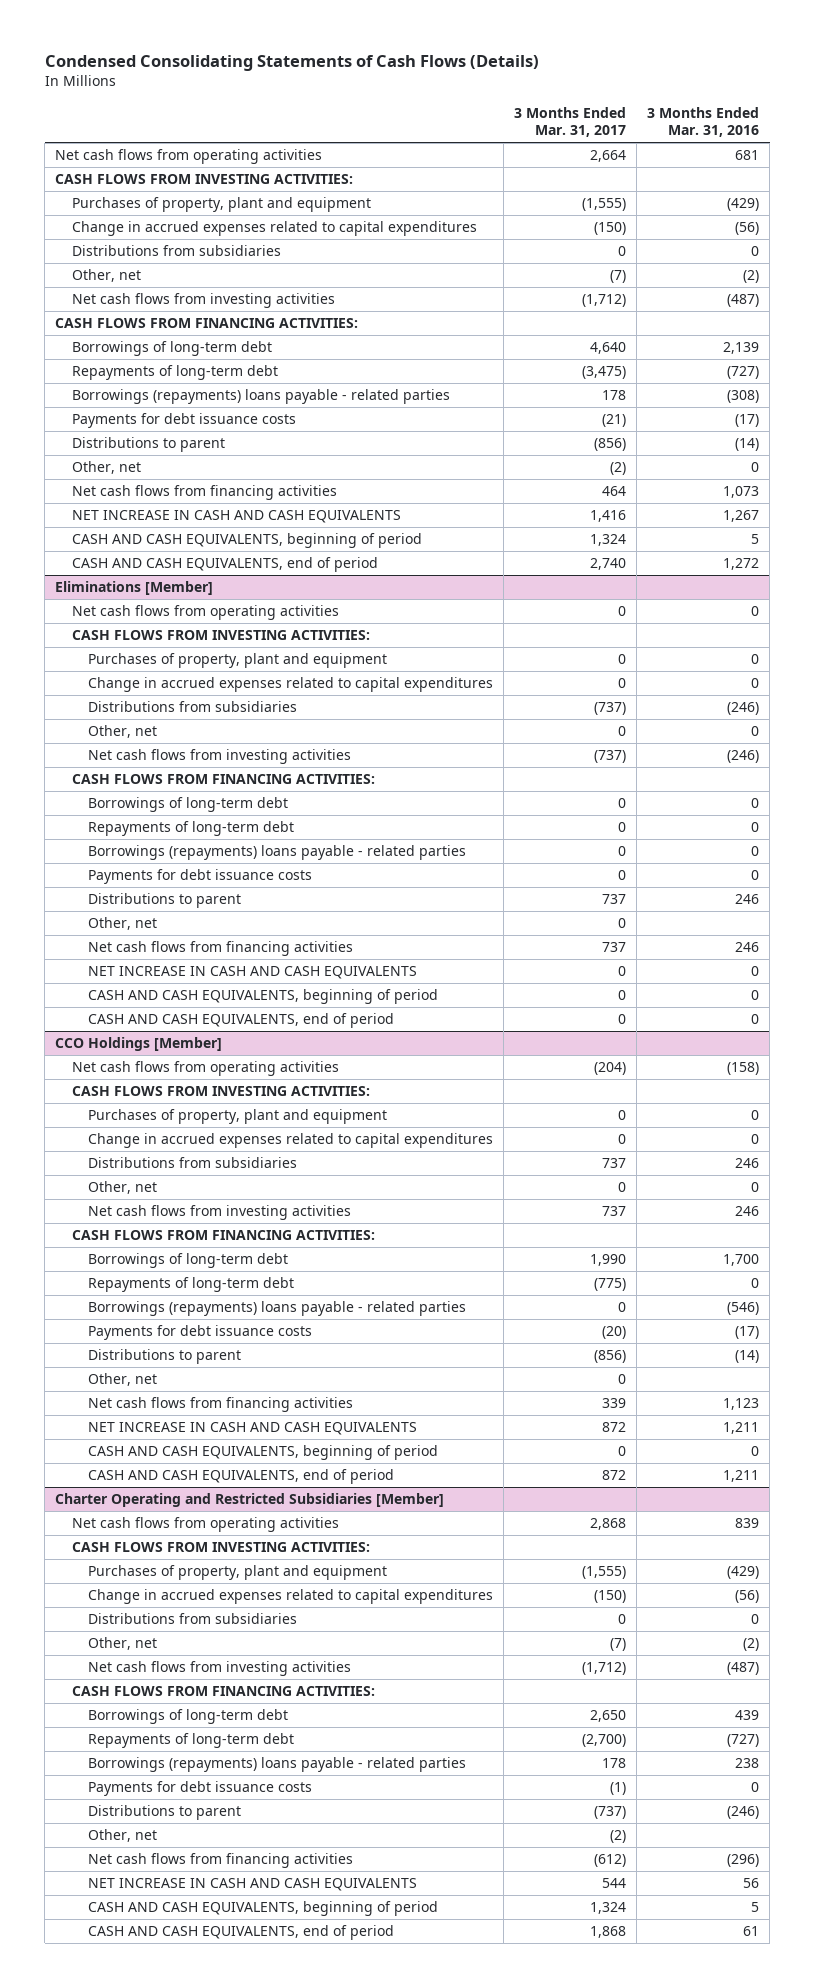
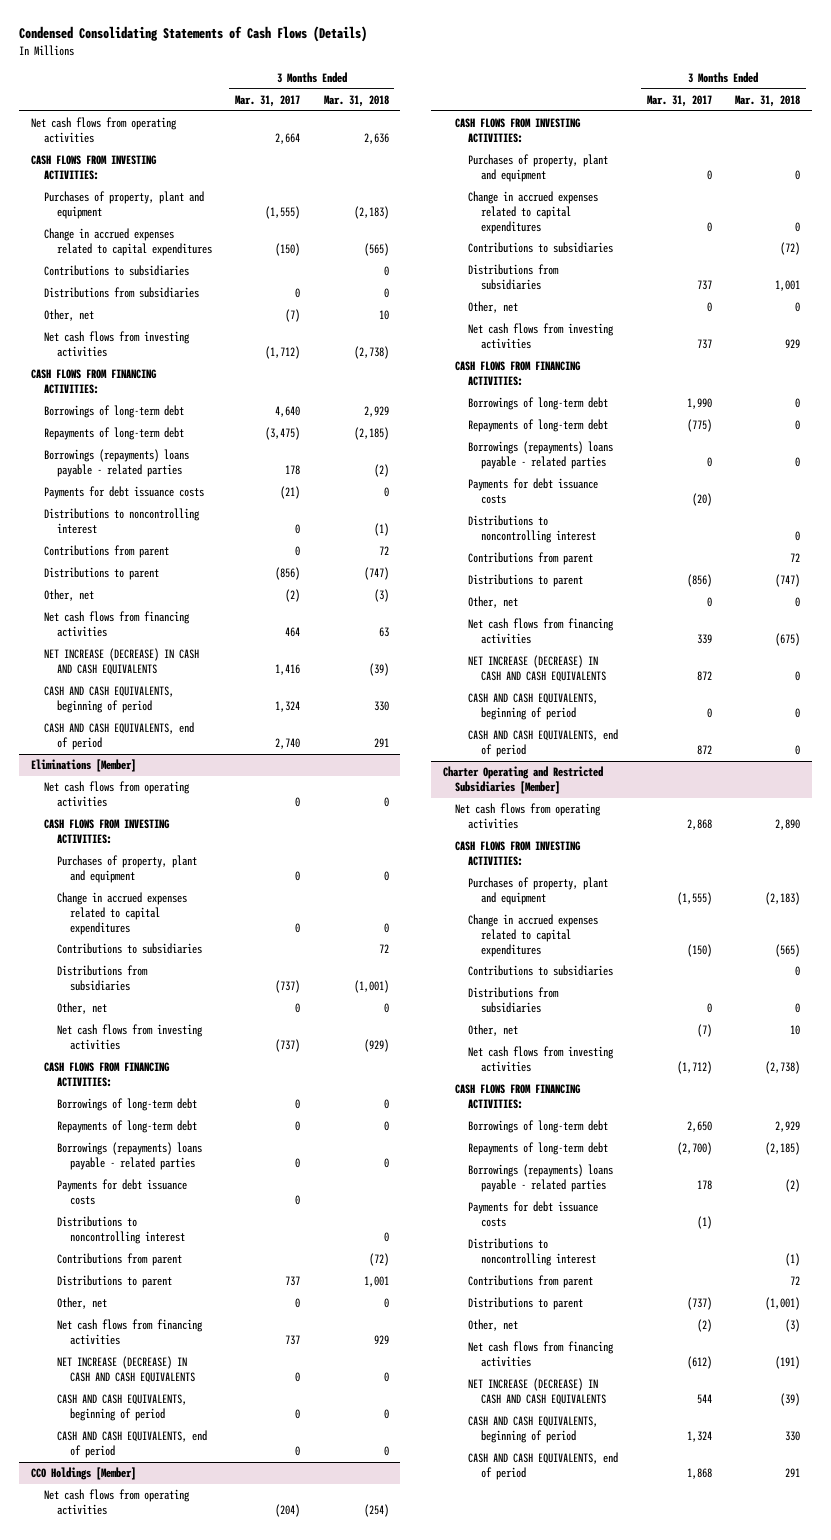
[647,106,760,138] 3 Months Ended Mar. 31, 2016 -> none
none -> [323,95,389,108] Mar. 31, 2018
none -> [43,265,189,277] Contributions to subsidiaries
none -> [43,508,200,534] Distributions to noncontrolling interest
none -> [43,545,169,559] Contributions from parent
[71,510,401,524] NET INCREASE IN CASH AND CASH EQUIVALENTS -> [43,648,199,675] NET INCREASE (DECREASE) IN CASH AND CASH EQUIVALENTS
none -> [56,943,202,955] Contributions to subsidiaries
none -> [56,1216,185,1244] Distributions to noncontrolling interest
none -> [56,1253,182,1267] Contributions from parent
[87,966,417,980] NET INCREASE IN CASH AND CASH EQUIVALENTS -> [56,1356,195,1383] NET INCREASE (DECREASE) IN CASH AND CASH EQUIVALENTS
none -> [468,242,614,254] Contributions to subsidiaries
none -> [468,515,597,543] Distributions to noncontrolling interest
none -> [468,552,594,566] Contributions from parent
[87,1422,417,1436] NET INCREASE IN CASH AND CASH EQUIVALENTS -> [468,655,607,682] NET INCREASE (DECREASE) IN CASH AND CASH EQUIVALENTS
none -> [468,965,614,977] Contributions to subsidiaries
none -> [468,1238,597,1266] Distributions to noncontrolling interest
none -> [468,1275,594,1289] Contributions from parent
[87,1878,417,1892] NET INCREASE IN CASH AND CASH EQUIVALENTS -> [468,1378,607,1405] NET INCREASE (DECREASE) IN CASH AND CASH EQUIVALENTS

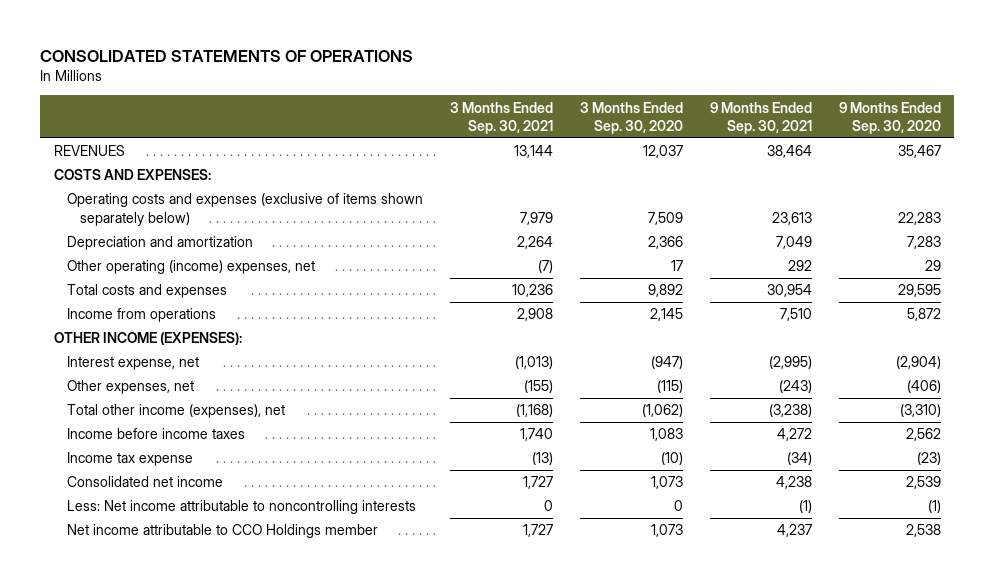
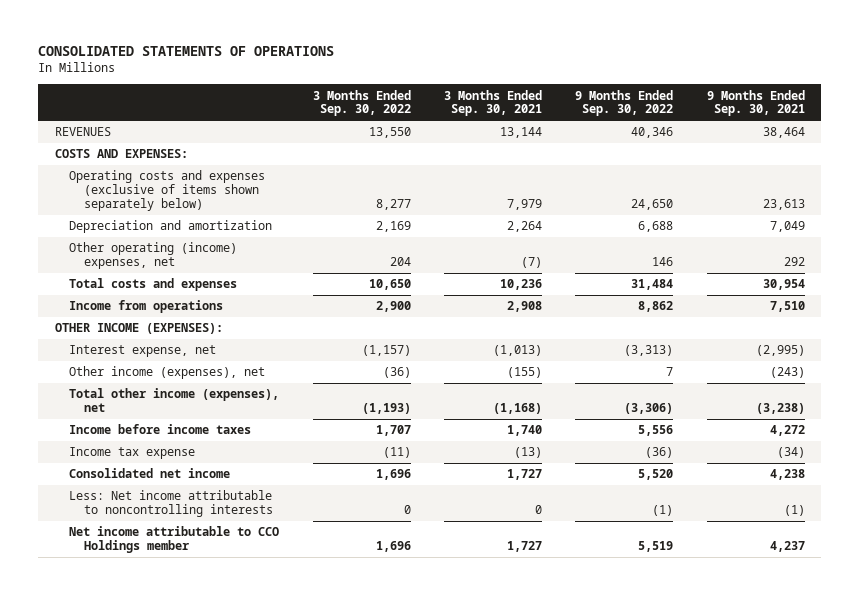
[579,101,683,134] 3 Months Ended Sep. 30, 2020 -> none
[838,101,941,134] 9 Months Ended Sep. 30, 2020 -> none
none -> [312,89,411,117] 3 Months Ended Sep. 30, 2022
none -> [575,89,674,117] 9 Months Ended Sep. 30, 2022
[66,380,194,395] Other expenses, net -> [69,366,266,380] Other income (expenses), net

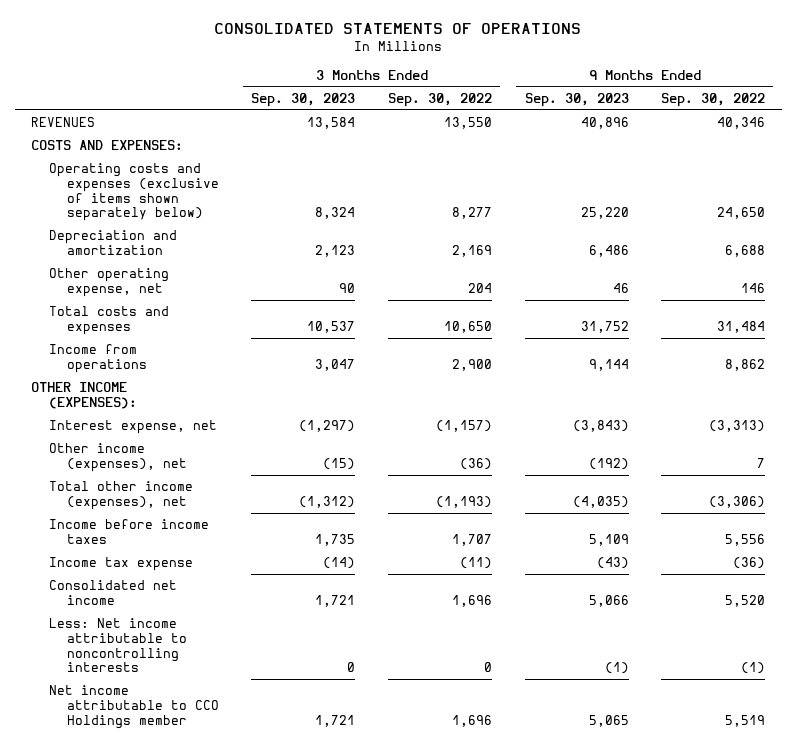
[444,89,543,117] 3 Months Ended Sep. 30, 2021 -> none
[706,89,805,117] 9 Months Ended Sep. 30, 2021 -> none
none -> [251,92,356,107] Sep. 30, 2023
none -> [524,92,629,107] Sep. 30, 2023
[69,242,238,270] Other operating (income) expenses, net -> [49,268,170,297] Other operating expense, net

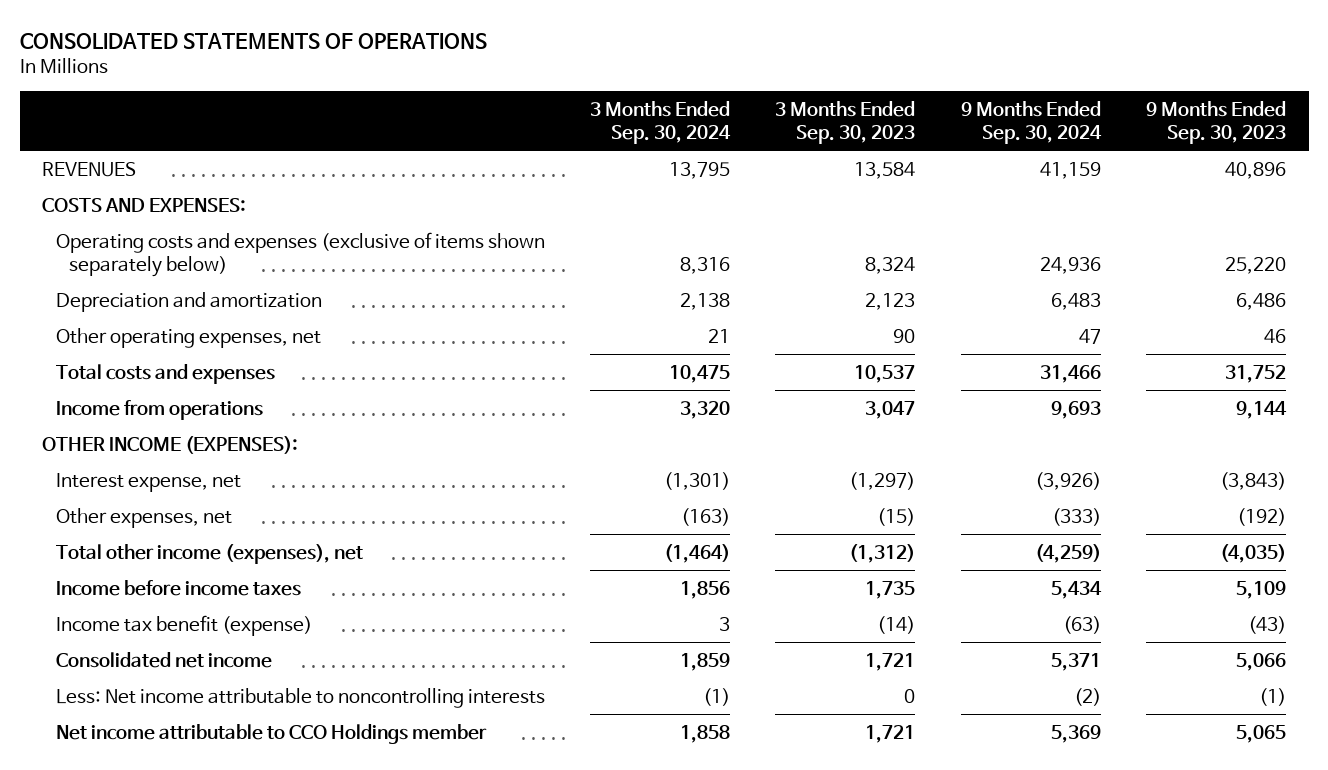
[387,92,492,107] Sep. 30, 2022 -> none
[661,92,766,107] Sep. 30, 2022 -> none
none -> [589,100,731,144] 3 Months Ended Sep. 30, 2024
none -> [960,100,1102,144] 9 Months Ended Sep. 30, 2024
[49,268,170,297] Other operating expense, net -> [55,327,321,348] Other operating expenses, net
[49,443,187,472] Other income (expenses), net -> [55,507,232,528] Other expenses, net
[49,557,194,572] Income tax expense -> [55,614,312,636] Income tax benefit (expense)

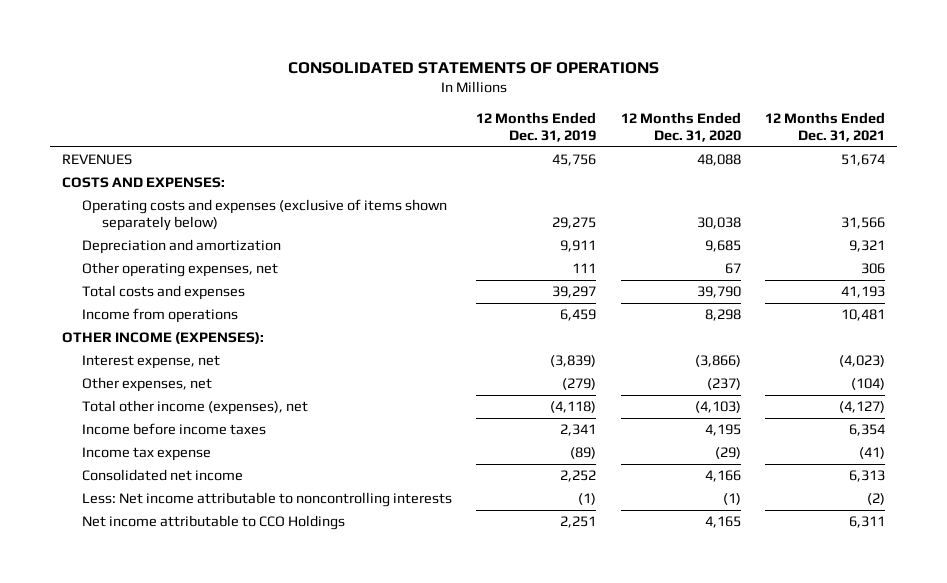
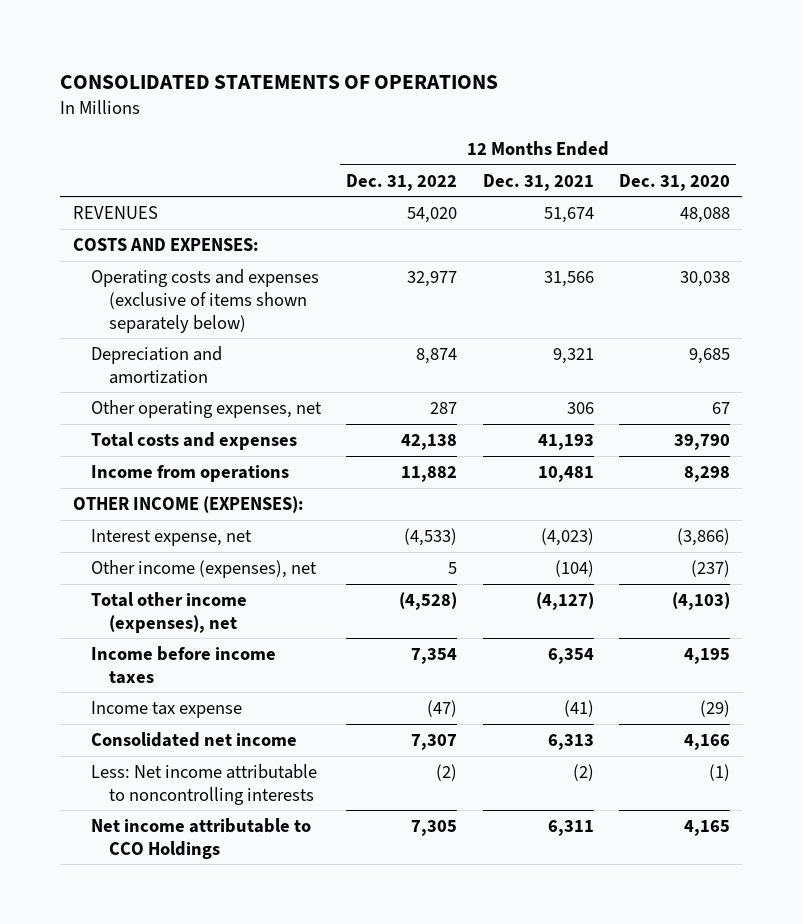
[476,111,597,142] 12 Months Ended Dec. 31, 2019 -> none
none -> [346,173,458,191] Dec. 31, 2022
[82,377,213,393] Other expenses, net -> [91,559,318,578] Other income (expenses), net

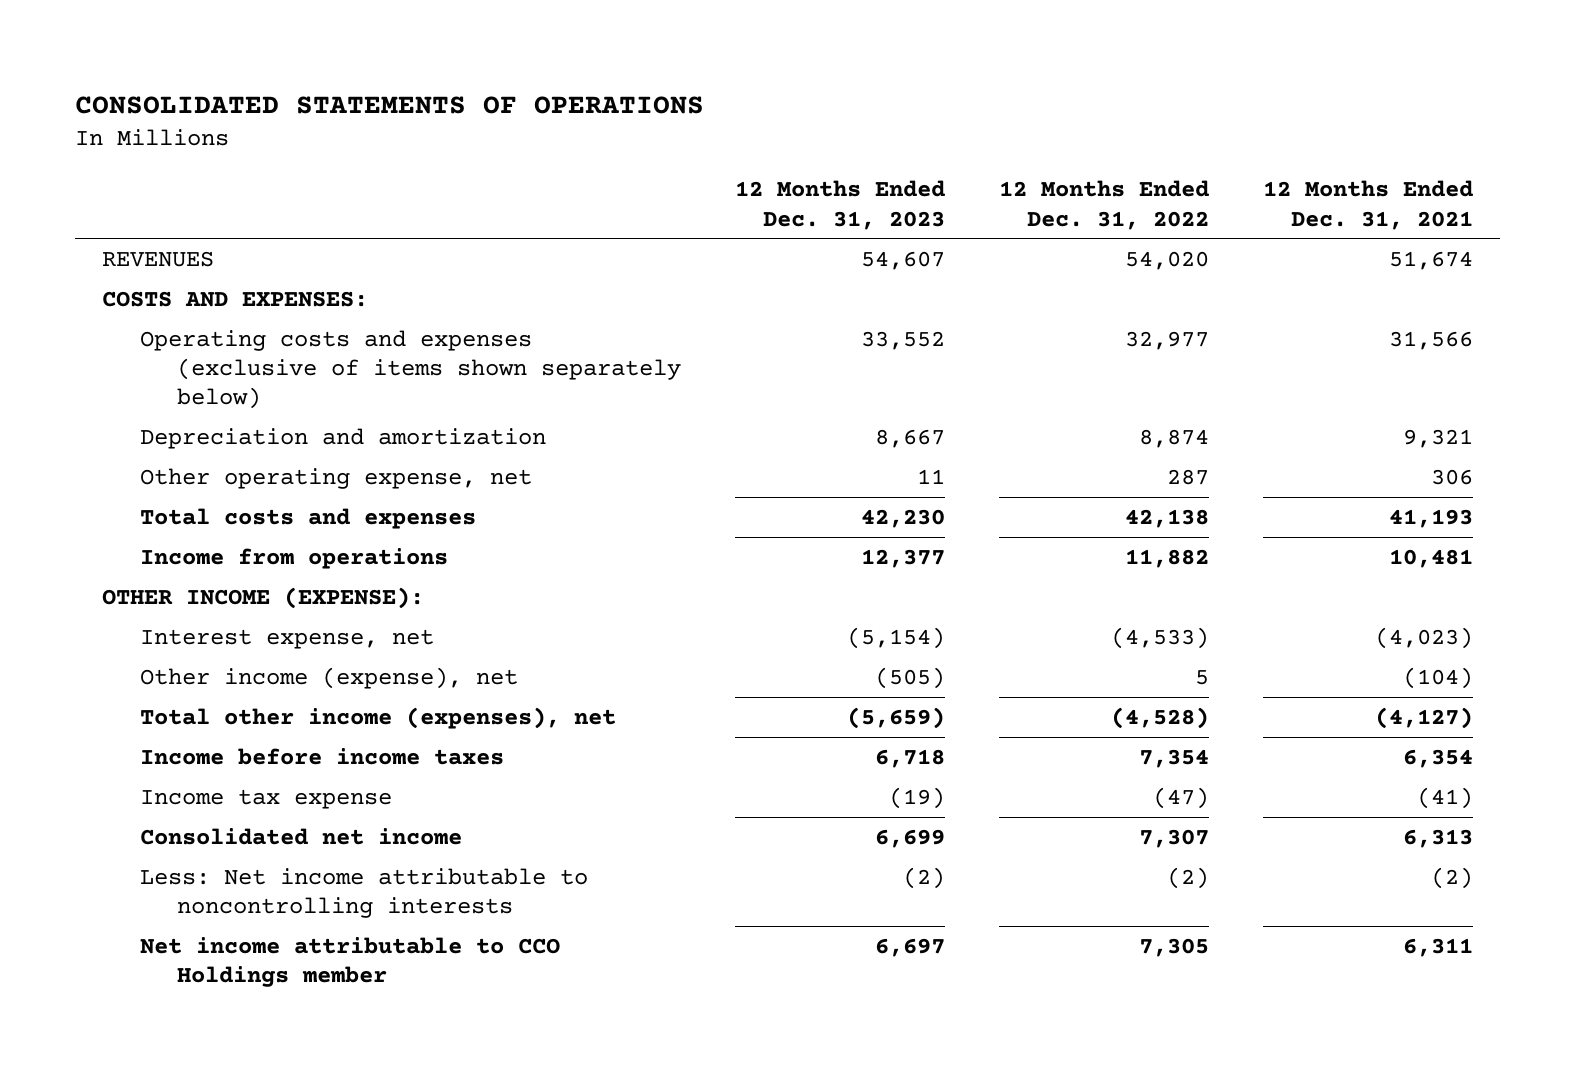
[618,173,730,191] Dec. 31, 2020 -> none
none -> [735,180,946,230] 12 Months Ended Dec. 31, 2023
[91,399,323,418] Other operating expenses, net -> [139,467,532,489] Other operating expense, net
[73,495,305,513] OTHER INCOME (EXPENSES): -> [102,586,425,609] OTHER INCOME (EXPENSE):
[91,559,318,578] Other income (expenses), net -> [139,666,518,689] Other income (expense), net
[91,817,312,859] Net income attributable to CCO Holdings -> [139,936,560,988] Net income attributable to CCO Holdings member

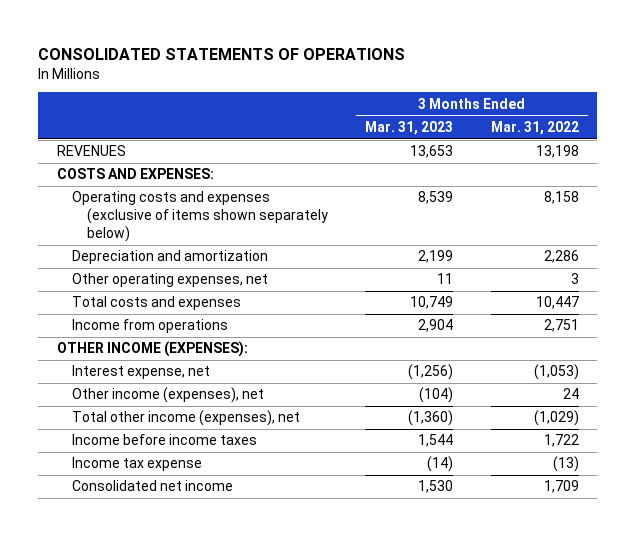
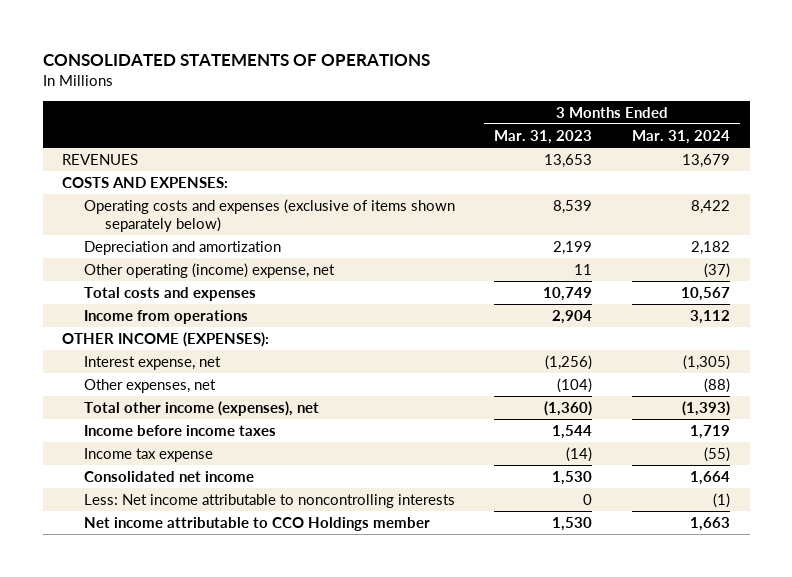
[490,121,579,136] Mar. 31, 2022 -> none
none -> [631,129,730,144] Mar. 31, 2024
[72,273,269,288] Other operating expenses, net -> [83,263,335,279] Other operating (income) expense, net
[72,387,265,404] Other income (expenses), net -> [83,379,216,394] Other expenses, net
none -> [83,494,455,509] Less: Net income attributable to noncontrolling interests
none -> [83,517,430,532] Net income attributable to CCO Holdings member

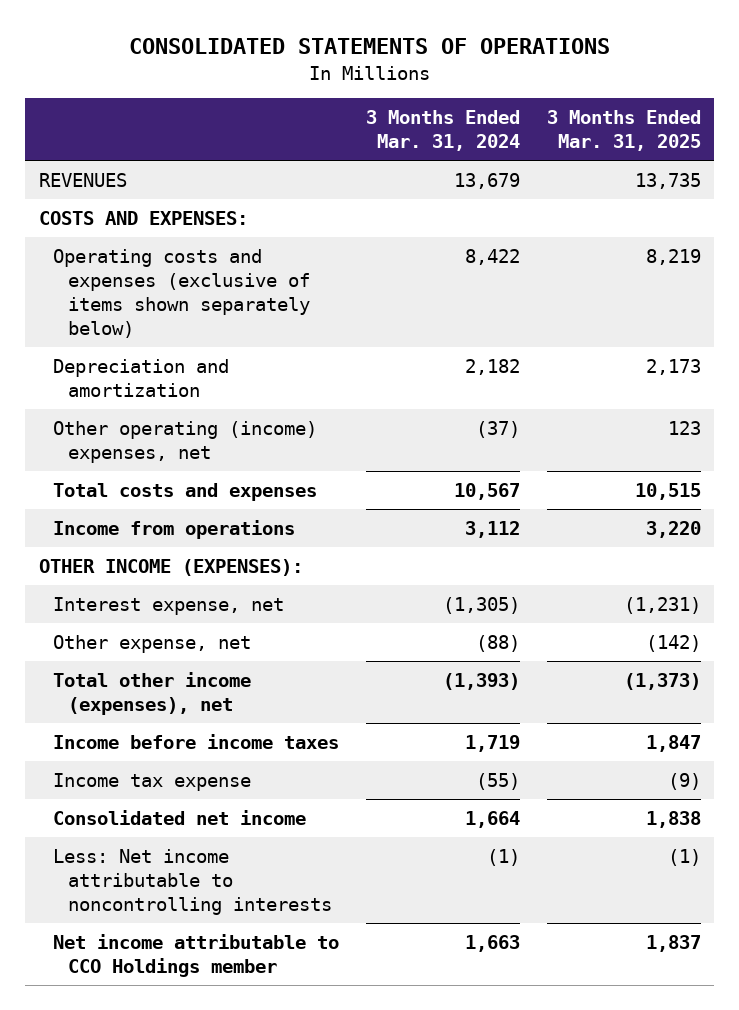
[494,129,593,144] Mar. 31, 2023 -> none
none -> [546,110,701,152] 3 Months Ended Mar. 31, 2025
[83,263,335,279] Other operating (income) expense, net -> [53,420,318,463] Other operating (income) expenses, net
[83,379,216,394] Other expenses, net -> [53,634,252,653] Other expense, net

